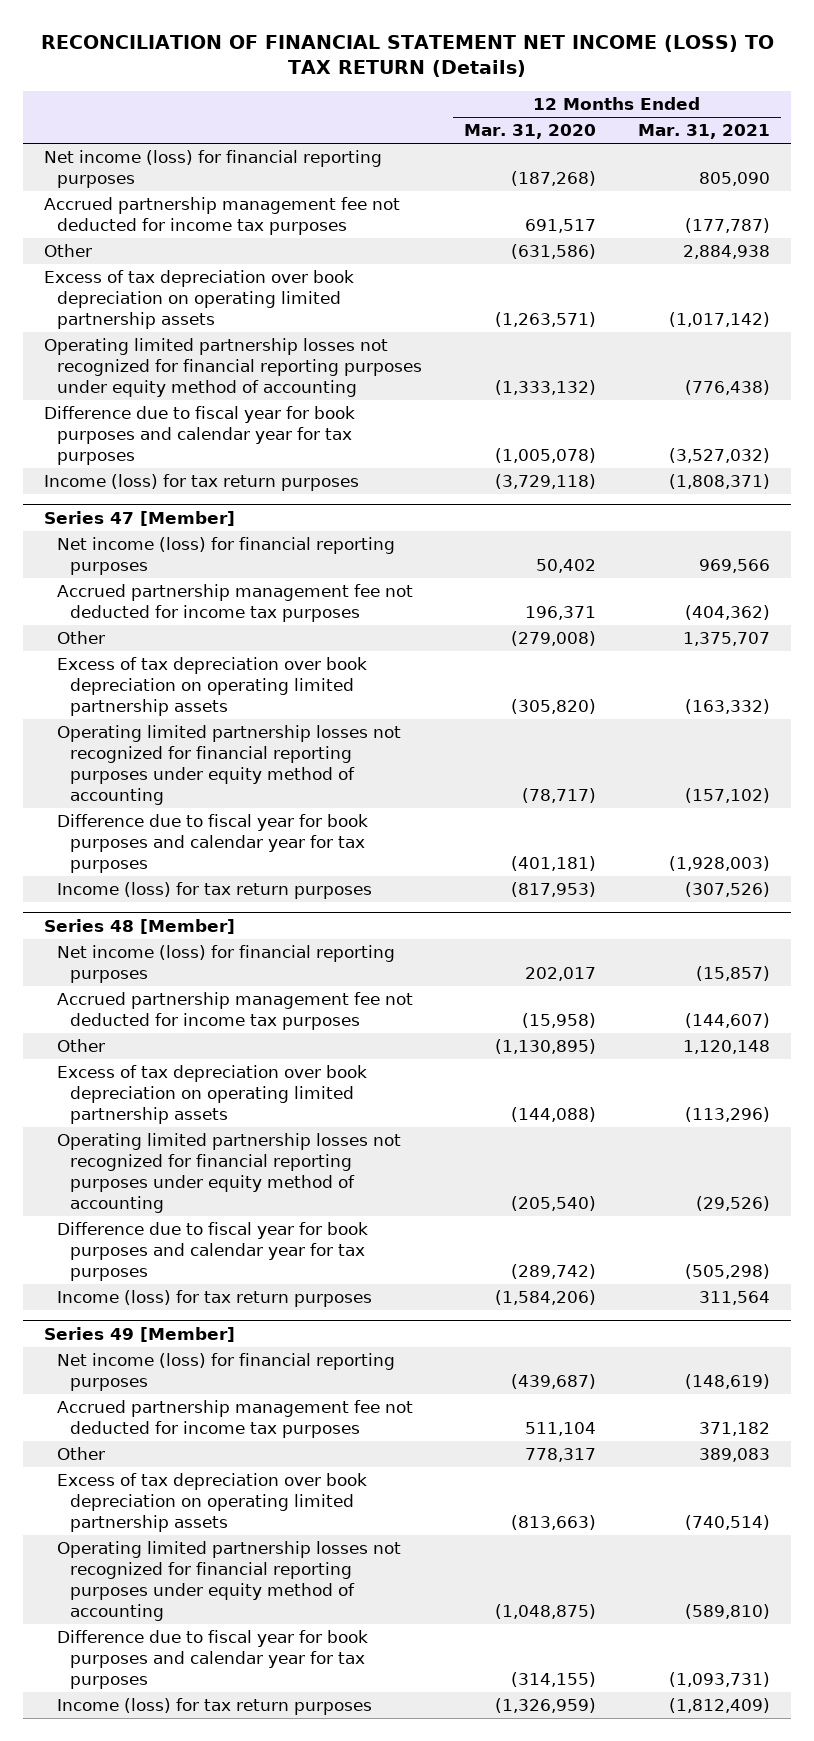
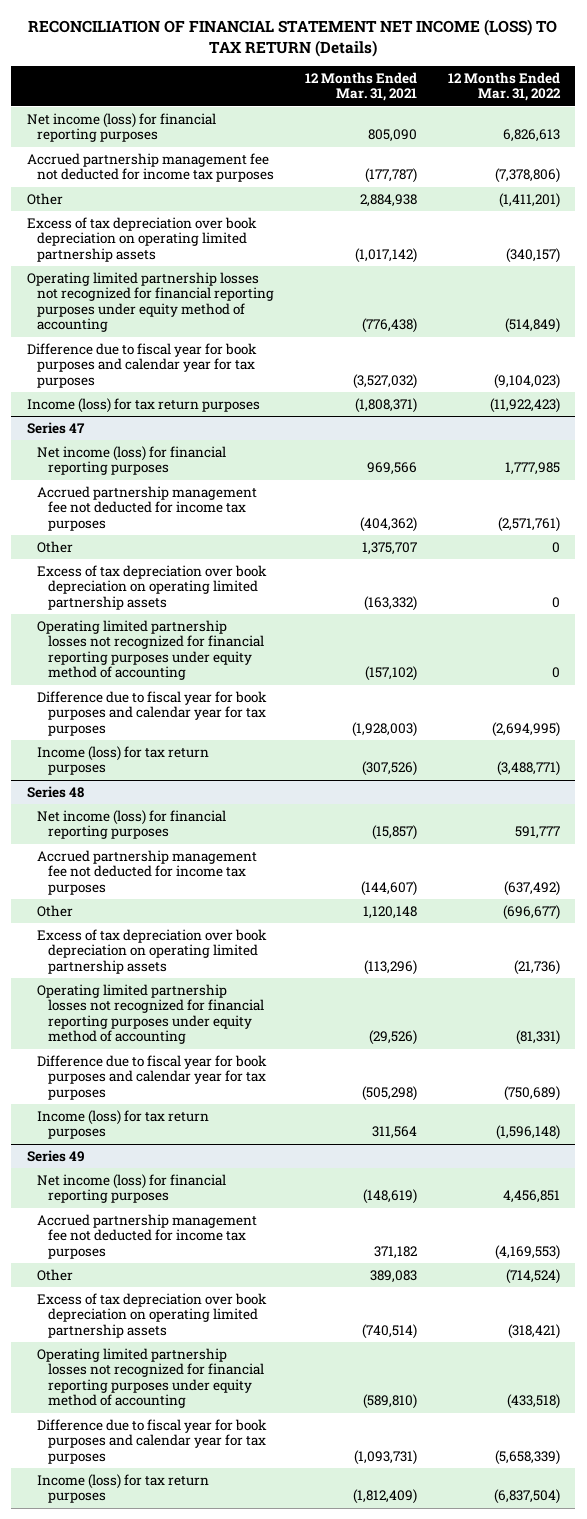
[463,124,596,140] Mar. 31, 2020 -> none
none -> [447,71,561,102] 12 Months Ended Mar. 31, 2022
[44,510,236,526] Series 47 [Member] -> [26,421,85,434] Series 47
[44,918,236,934] Series 48 [Member] -> [26,785,84,798] Series 48
[44,1326,236,1342] Series 49 [Member] -> [26,1149,85,1162] Series 49

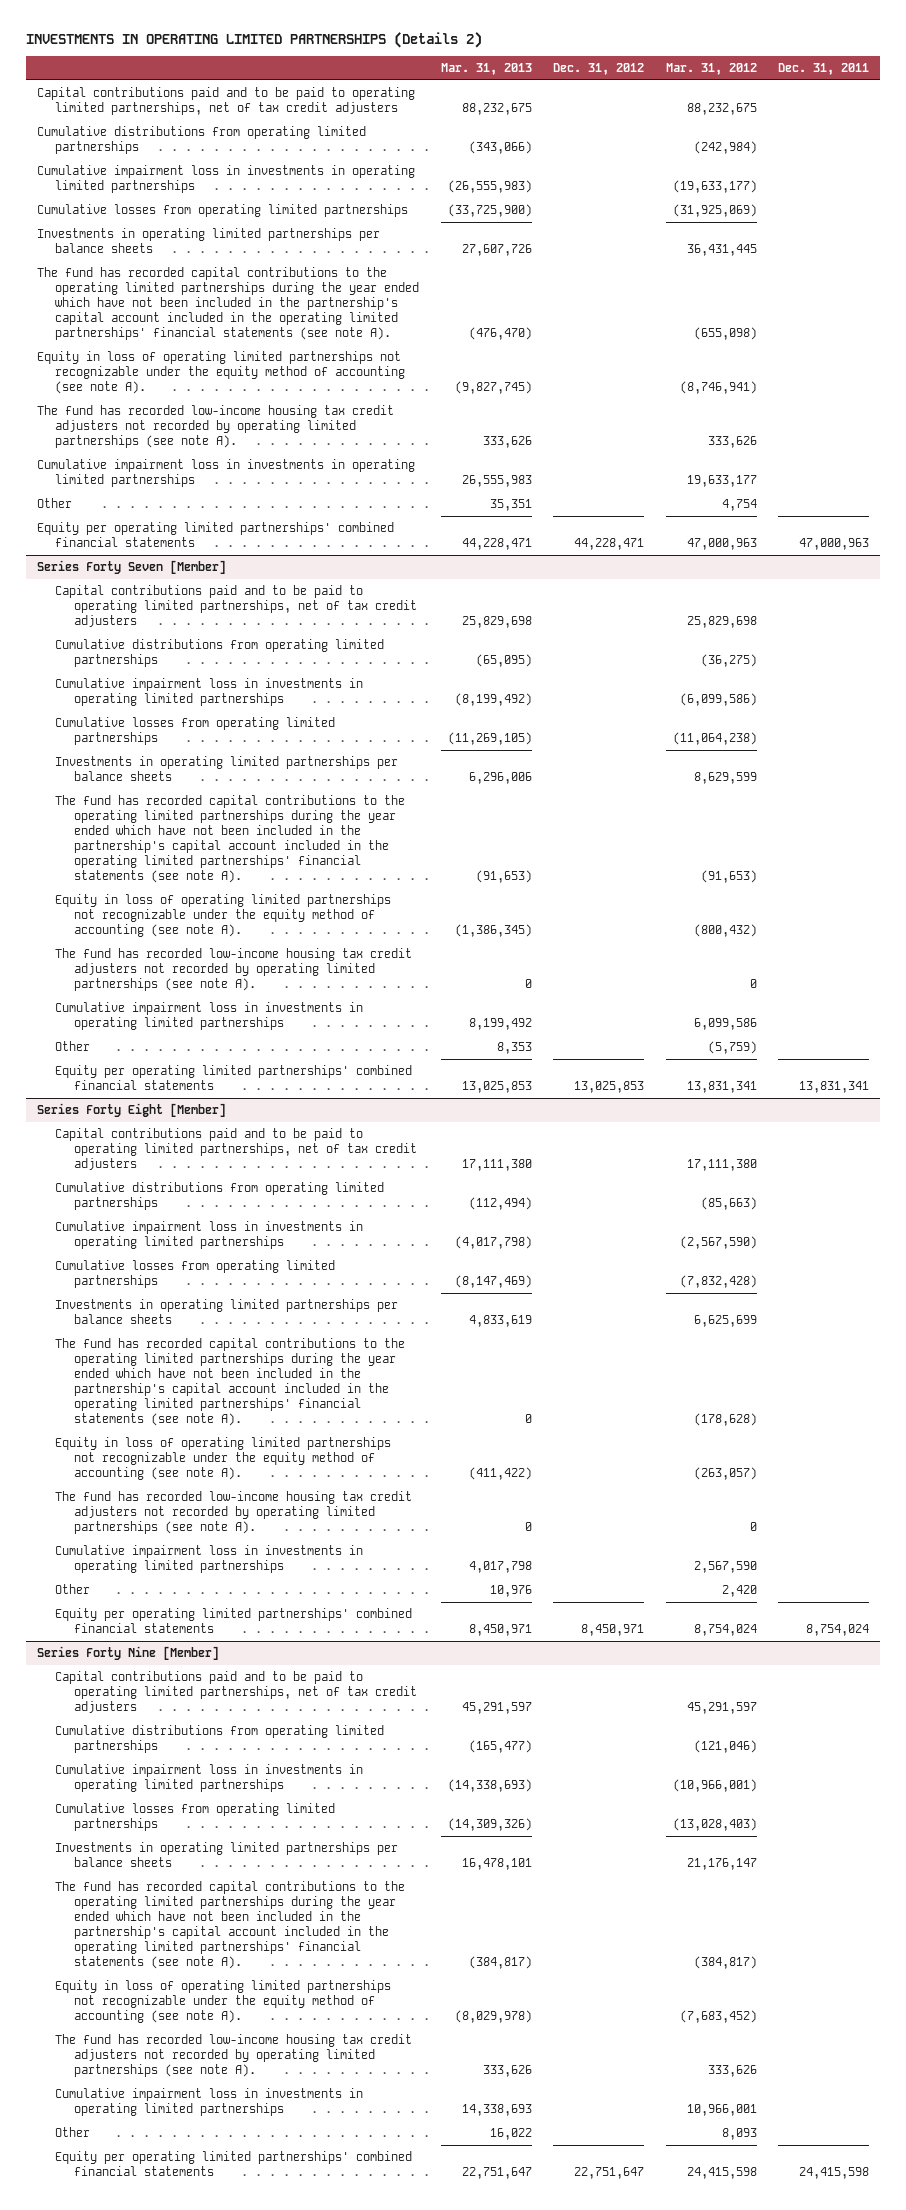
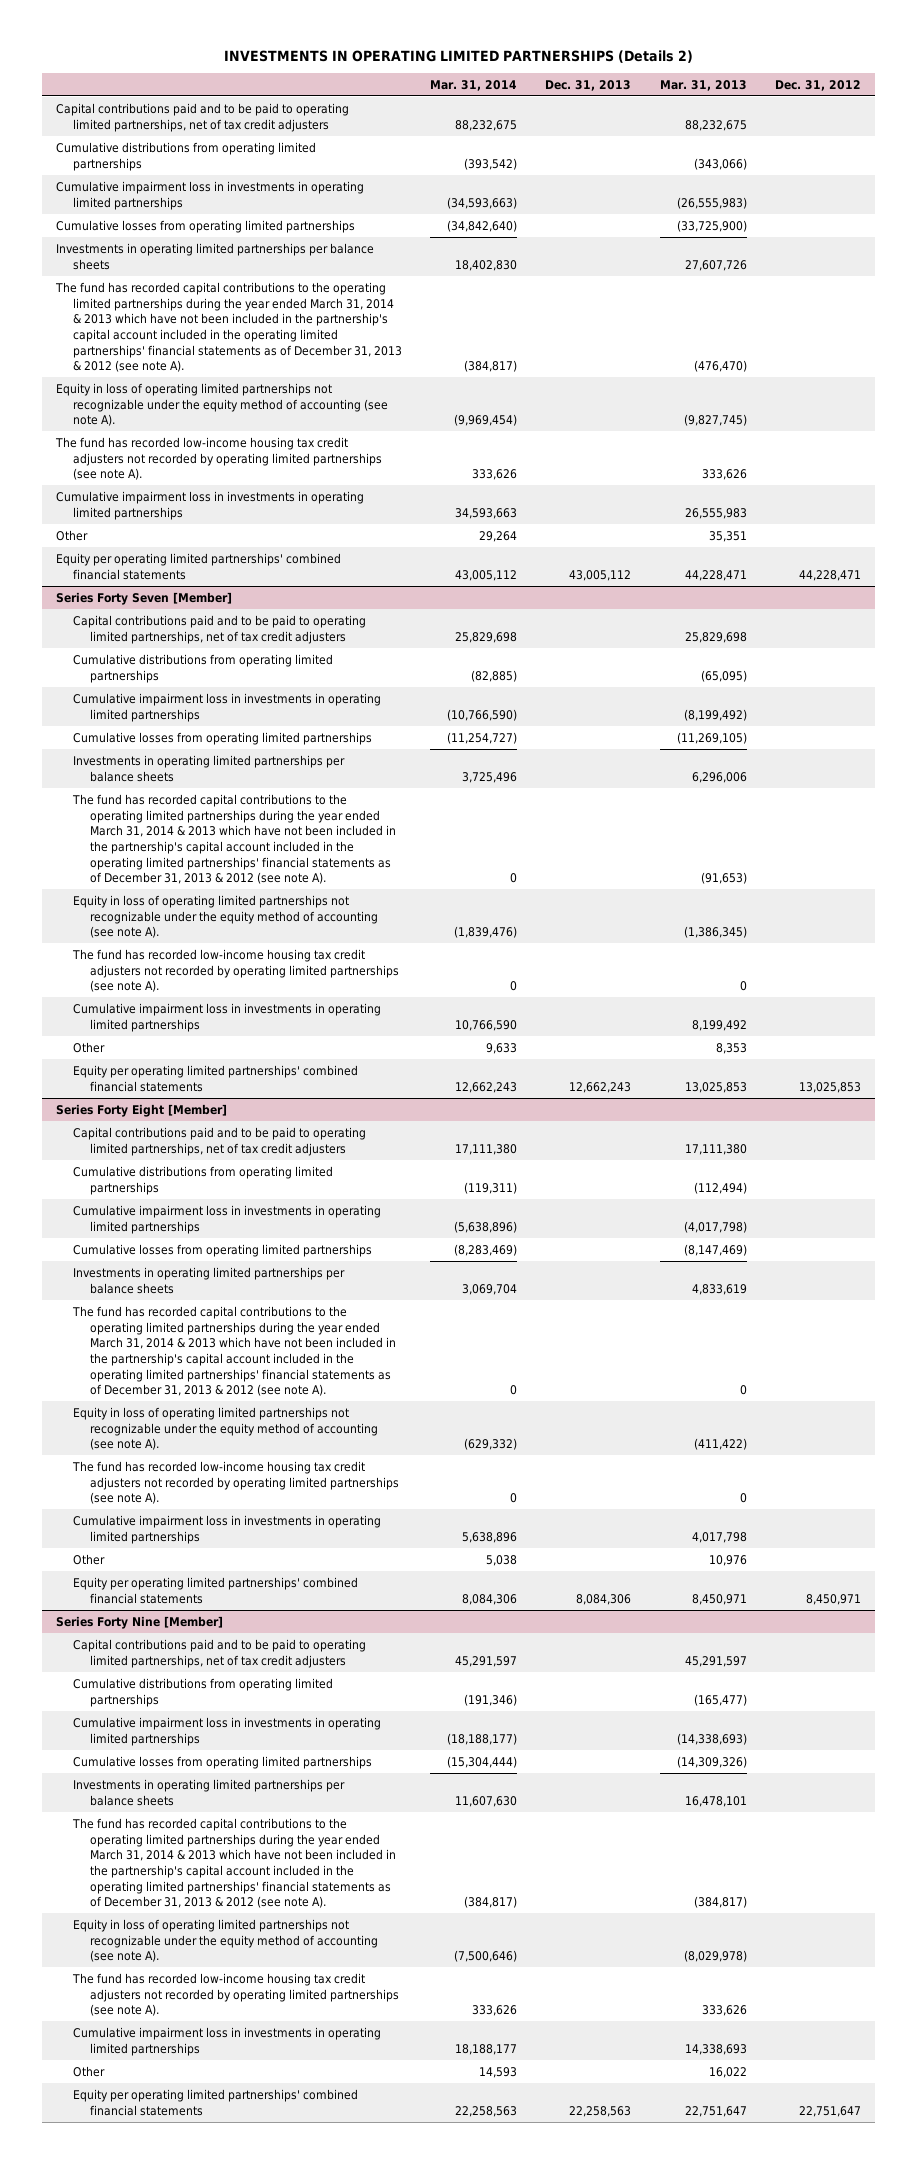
[665,63,757,76] Mar. 31, 2012 -> none
[778,63,870,76] Dec. 31, 2011 -> none
none -> [430,79,518,91] Mar. 31, 2014
none -> [545,79,632,91] Dec. 31, 2013
[36,266,420,341] The fund has recorded capital contributions to the operating limited partnerships during the year ended which have not been included in the partnership's capital account included in the operating limited partnerships' financial statements (see note A). -> [54,281,402,373] The fund has recorded capital contributions to the operating limited partnerships during the year ended March 31, 2014 & 2013 which have not been included in the partnership's capital account included in the operating limited partnerships' financial statements as of December 31, 2013 & 2012 (see note A).
[55,794,406,884] The fund has recorded capital contributions to the operating limited partnerships during the year ended which have not been included in the partnership's capital account included in the operating limited partnerships' financial statements (see note A). -> [71,793,397,885] The fund has recorded capital contributions to the operating limited partnerships during the year ended March 31, 2014 & 2013 which have not been included in the partnership's capital account included in the operating limited partnerships' financial statements as of December 31, 2013 & 2012 (see note A).
[55,1337,406,1427] The fund has recorded capital contributions to the operating limited partnerships during the year ended which have not been included in the partnership's capital account included in the operating limited partnerships' financial statements (see note A). -> [71,1305,397,1397] The fund has recorded capital contributions to the operating limited partnerships during the year ended March 31, 2014 & 2013 which have not been included in the partnership's capital account included in the operating limited partnerships' financial statements as of December 31, 2013 & 2012 (see note A).
[55,1880,406,1970] The fund has recorded capital contributions to the operating limited partnerships during the year ended which have not been included in the partnership's capital account included in the operating limited partnerships' financial statements (see note A). -> [71,1817,397,1909] The fund has recorded capital contributions to the operating limited partnerships during the year ended March 31, 2014 & 2013 which have not been included in the partnership's capital account included in the operating limited partnerships' financial statements as of December 31, 2013 & 2012 (see note A).

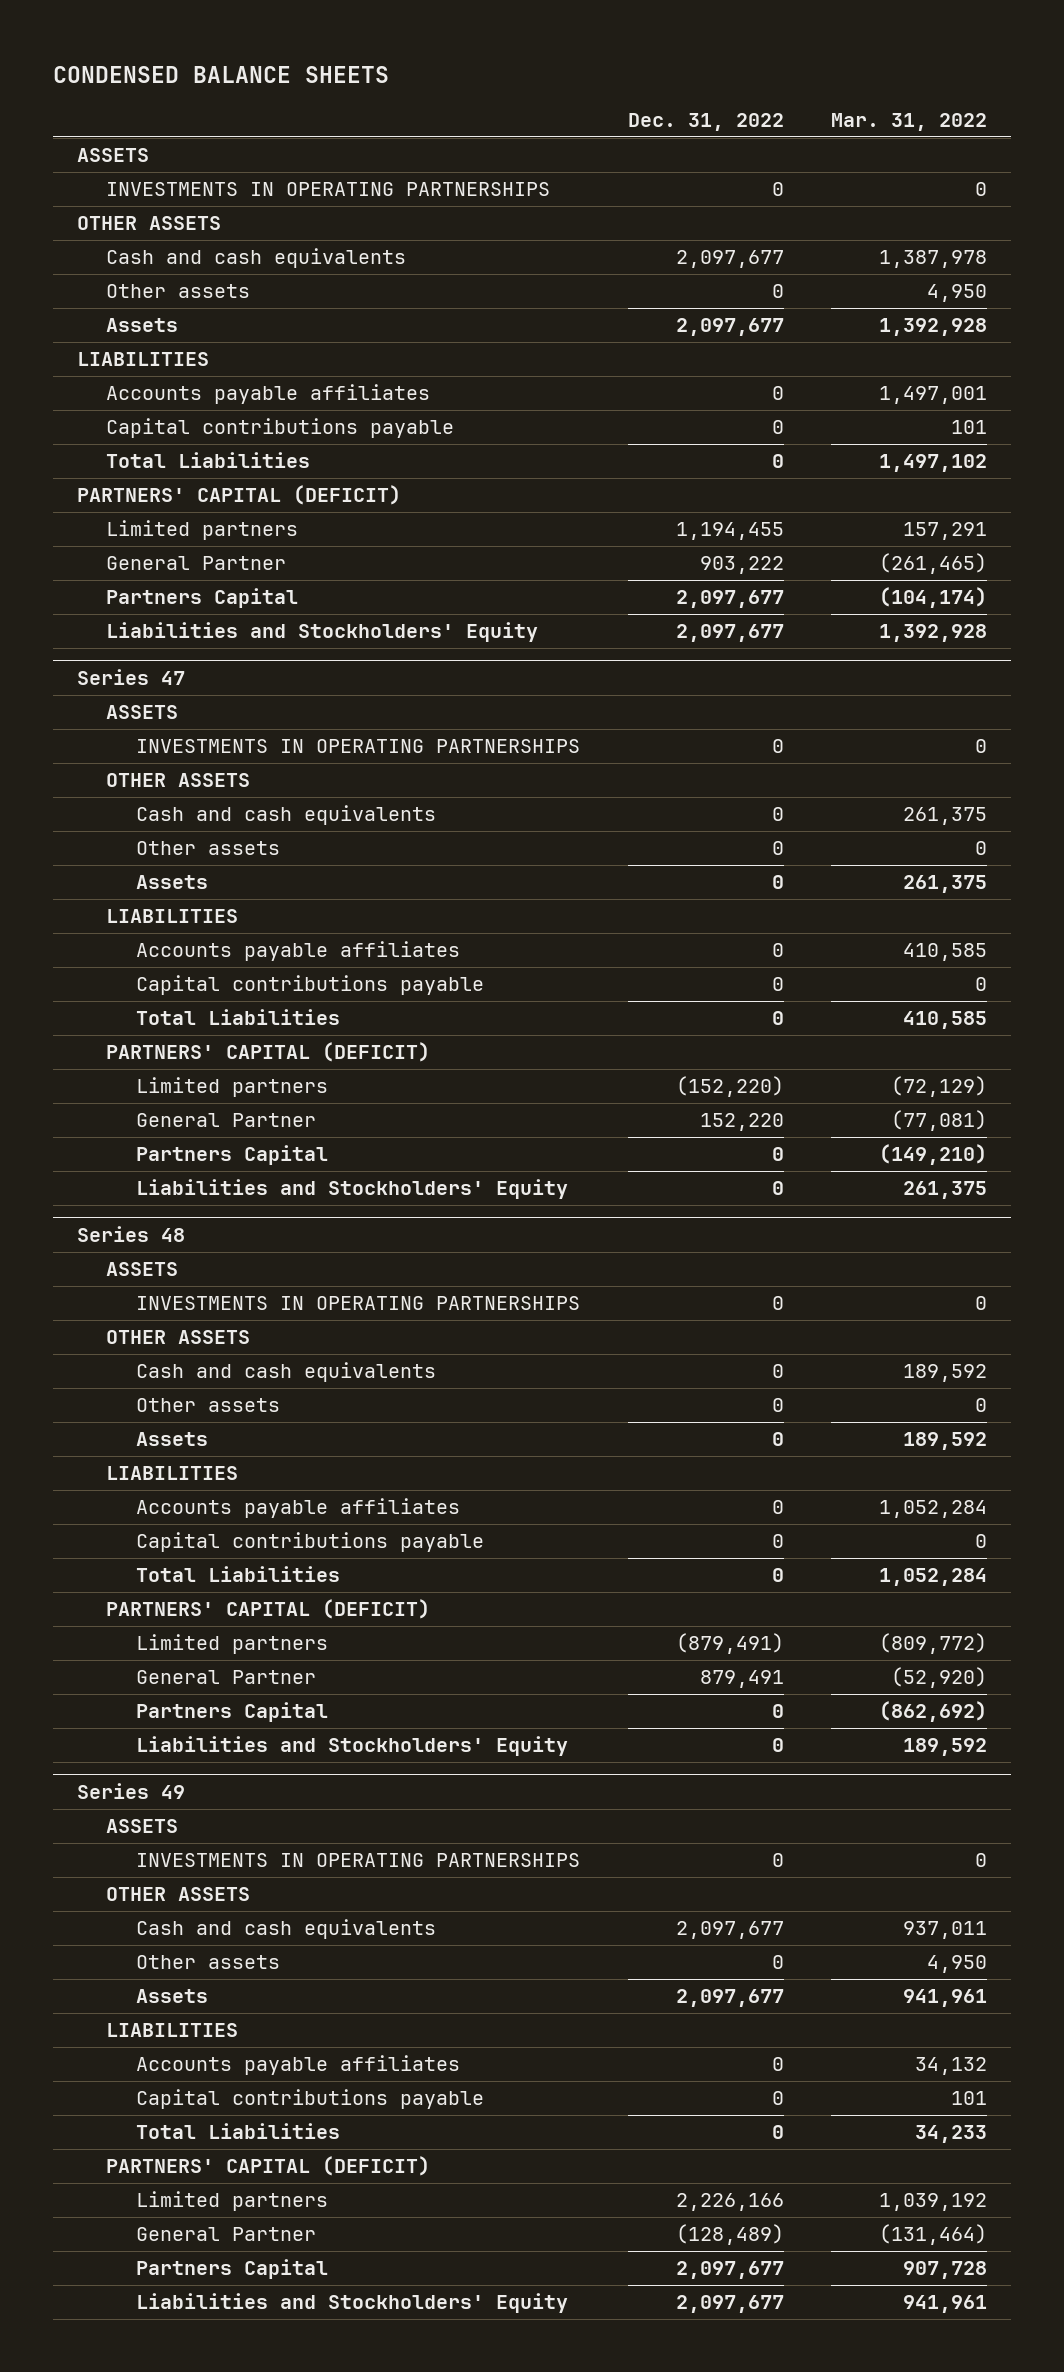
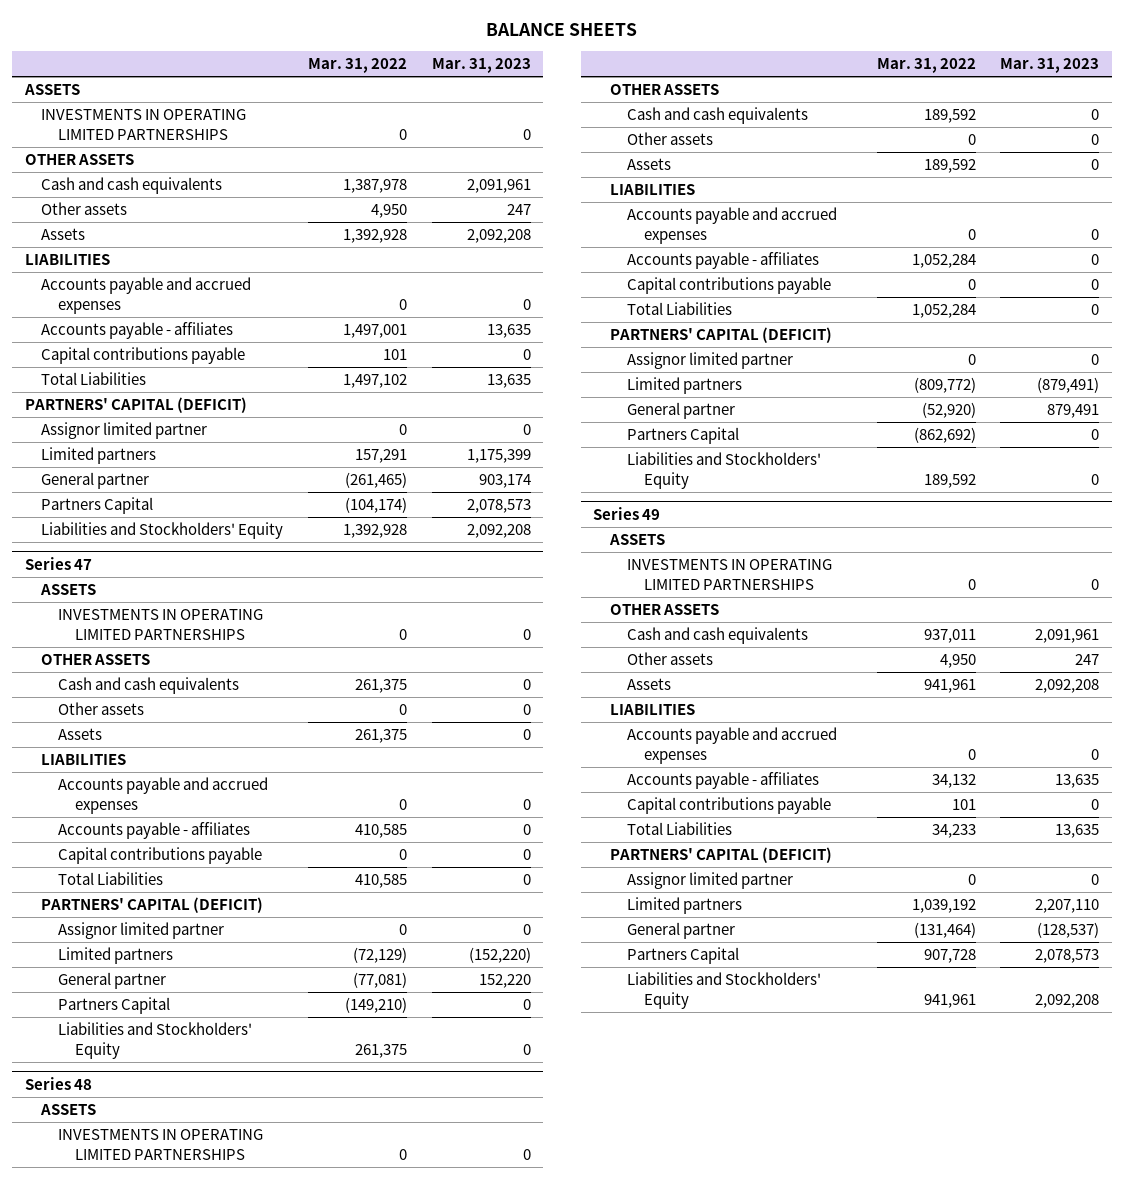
[52,66,389,84] CONDENSED BALANCE SHEETS -> [486,22,638,36] BALANCE SHEETS
[627,112,784,131] Dec. 31, 2022 -> none
none -> [431,58,531,74] Mar. 31, 2023
[106,182,551,197] INVESTMENTS IN OPERATING PARTNERSHIPS -> [41,109,247,140] INVESTMENTS IN OPERATING LIMITED PARTNERSHIPS
none -> [41,277,252,314] Accounts payable and accrued expenses
[106,384,431,405] Accounts payable affiliates -> [41,322,234,340] Accounts payable - affiliates
none -> [41,422,208,440] Assignor limited partner
[106,556,287,571] General Partner -> [41,472,150,490] General partner
[135,739,580,754] INVESTMENTS IN OPERATING PARTNERSHIPS -> [58,609,264,640] INVESTMENTS IN OPERATING LIMITED PARTNERSHIPS
none -> [58,777,269,814] Accounts payable and accrued expenses
[135,941,460,962] Accounts payable affiliates -> [58,822,251,840] Accounts payable - affiliates
none -> [58,922,225,940] Assignor limited partner
[135,1113,316,1128] General Partner -> [58,972,167,990] General partner
[135,1296,580,1311] INVESTMENTS IN OPERATING PARTNERSHIPS -> [58,1129,264,1160] INVESTMENTS IN OPERATING LIMITED PARTNERSHIPS
none -> [626,207,837,244] Accounts payable and accrued expenses
[135,1498,460,1519] Accounts payable affiliates -> [626,252,819,270] Accounts payable - affiliates
none -> [626,352,793,370] Assignor limited partner
[135,1670,316,1685] General Partner -> [626,402,735,420] General partner
[135,1853,580,1868] INVESTMENTS IN OPERATING PARTNERSHIPS -> [626,559,832,590] INVESTMENTS IN OPERATING LIMITED PARTNERSHIPS
none -> [626,727,837,764] Accounts payable and accrued expenses
[135,2055,460,2076] Accounts payable affiliates -> [626,772,819,790] Accounts payable - affiliates
none -> [626,872,793,890] Assignor limited partner
[135,2227,316,2242] General Partner -> [626,922,735,940] General partner

